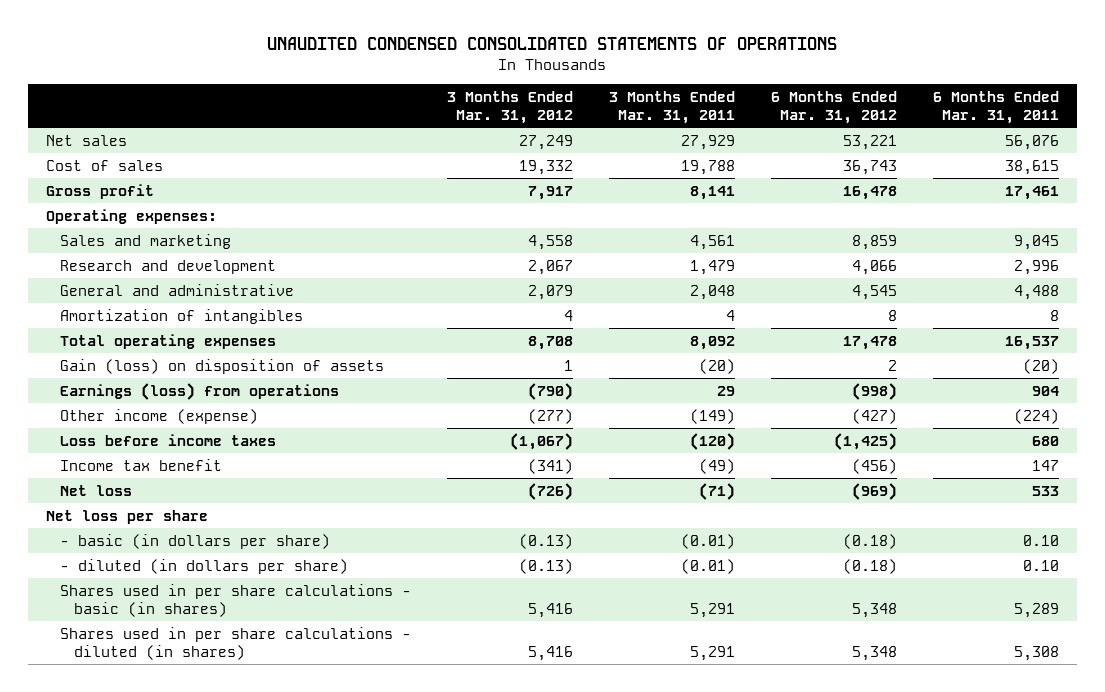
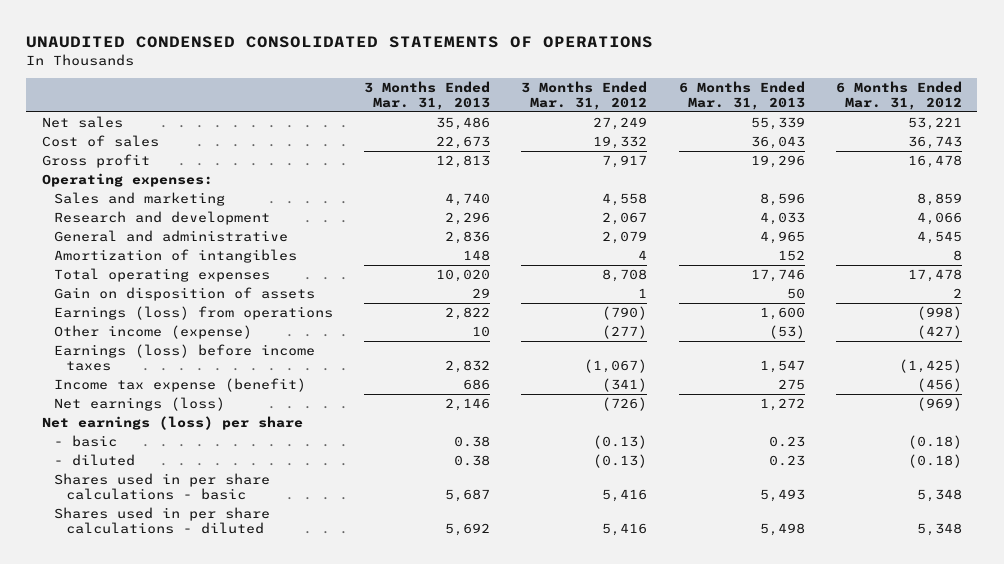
[608,90,735,124] 3 Months Ended Mar. 31, 2011 -> none
[932,90,1059,124] 6 Months Ended Mar. 31, 2011 -> none
none -> [364,80,491,111] 3 Months Ended Mar. 31, 2013
none -> [678,80,805,111] 6 Months Ended Mar. 31, 2013
[59,358,384,374] Gain (loss) on disposition of assets -> [53,287,315,302] Gain on disposition of assets
[59,433,276,446] Loss before income taxes -> [53,344,315,372] Earnings (loss) before income taxes
[59,458,222,471] Income tax benefit -> [53,378,306,393] Income tax expense (benefit)
[59,484,132,496] Net loss -> [53,397,225,412] Net earnings (loss)
[45,509,208,524] Net loss per share -> [41,416,303,431] Net earnings (loss) per share
[59,533,330,549] - basic (in dollars per share) -> [53,435,117,448] - basic
[59,558,348,574] - diluted (in dollars per share) -> [53,454,135,467] - diluted
[59,583,411,617] Shares used in per share calculations - basic (in shares) -> [53,473,270,501] Shares used in per share calculations - basic
[59,626,411,660] Shares used in per share calculations - diluted (in shares) -> [53,507,270,535] Shares used in per share calculations - diluted

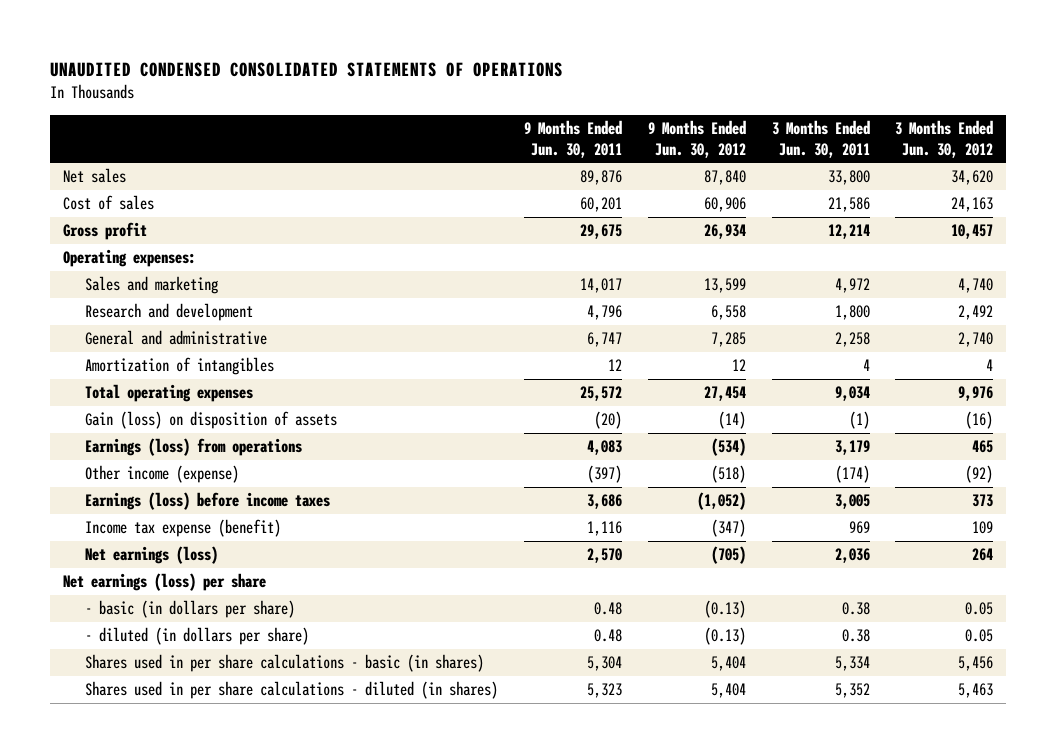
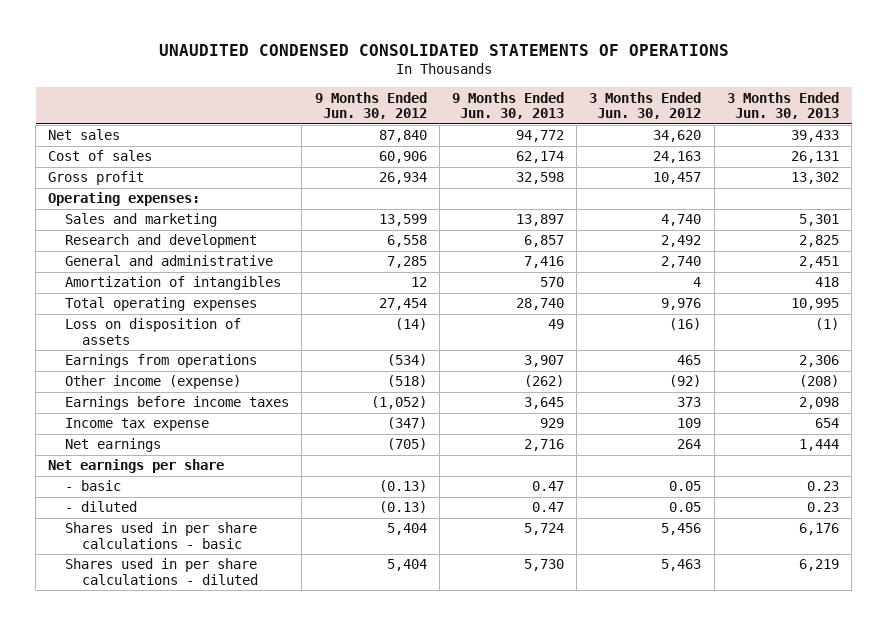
[523,120,622,158] 9 Months Ended Jun. 30, 2011 -> none
[771,120,870,158] 3 Months Ended Jun. 30, 2011 -> none
none -> [452,91,565,120] 9 Months Ended Jun. 30, 2013
none -> [726,91,839,120] 3 Months Ended Jun. 30, 2013
[85,411,338,430] Gain (loss) on disposition of assets -> [65,318,242,345] Loss on disposition of assets
[85,438,303,457] Earnings (loss) from operations -> [65,354,258,369] Earnings from operations
[85,492,331,511] Earnings (loss) before income taxes -> [65,396,290,411] Earnings before income taxes
[85,519,282,538] Income tax expense (benefit) -> [65,418,210,432] Income tax expense
[85,546,219,565] Net earnings (loss) -> [65,438,162,453] Net earnings
[63,573,267,592] Net earnings (loss) per share -> [48,459,225,474] Net earnings per share
[85,600,296,619] - basic (in dollars per share) -> [65,480,122,492] - basic
[85,627,310,646] - diluted (in dollars per share) -> [65,501,138,513] - diluted
[85,654,485,673] Shares used in per share calculations - basic (in shares) -> [65,522,258,549] Shares used in per share calculations - basic
[85,681,499,700] Shares used in per share calculations - diluted (in shares) -> [65,558,258,585] Shares used in per share calculations - diluted

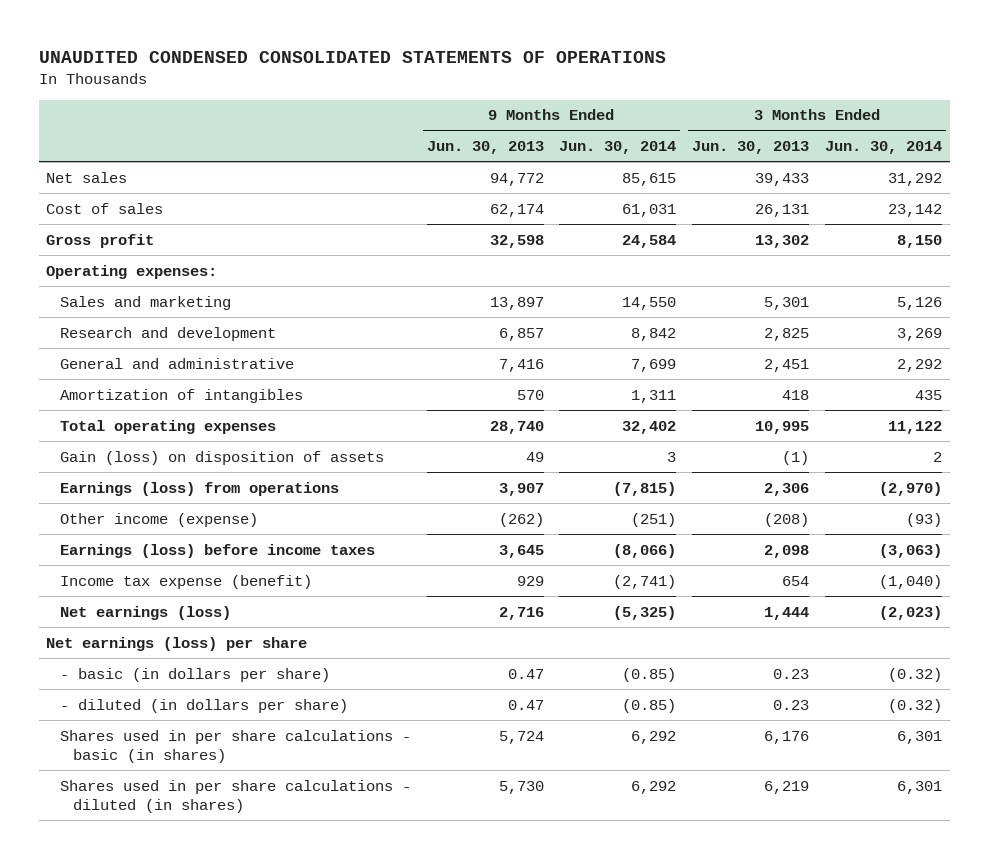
[314,91,427,120] 9 Months Ended Jun. 30, 2012 -> none
[589,91,702,120] 3 Months Ended Jun. 30, 2012 -> none
none -> [559,141,677,155] Jun. 30, 2014
none -> [824,141,942,155] Jun. 30, 2014
[65,318,242,345] Loss on disposition of assets -> [59,450,384,465] Gain (loss) on disposition of assets
[65,354,258,369] Earnings from operations -> [59,481,339,496] Earnings (loss) from operations
[65,396,290,411] Earnings before income taxes -> [59,543,375,558] Earnings (loss) before income taxes
[65,418,210,432] Income tax expense -> [59,574,312,589] Income tax expense (benefit)
[65,438,162,453] Net earnings -> [59,605,231,620] Net earnings (loss)
[48,459,225,474] Net earnings per share -> [46,636,308,651] Net earnings (loss) per share
[65,480,122,492] - basic -> [59,667,330,682] - basic (in dollars per share)
[65,501,138,513] - diluted -> [59,698,348,713] - diluted (in dollars per share)
[65,522,258,549] Shares used in per share calculations - basic -> [59,729,411,764] Shares used in per share calculations - basic (in shares)
[65,558,258,585] Shares used in per share calculations - diluted -> [59,779,411,814] Shares used in per share calculations - diluted (in shares)

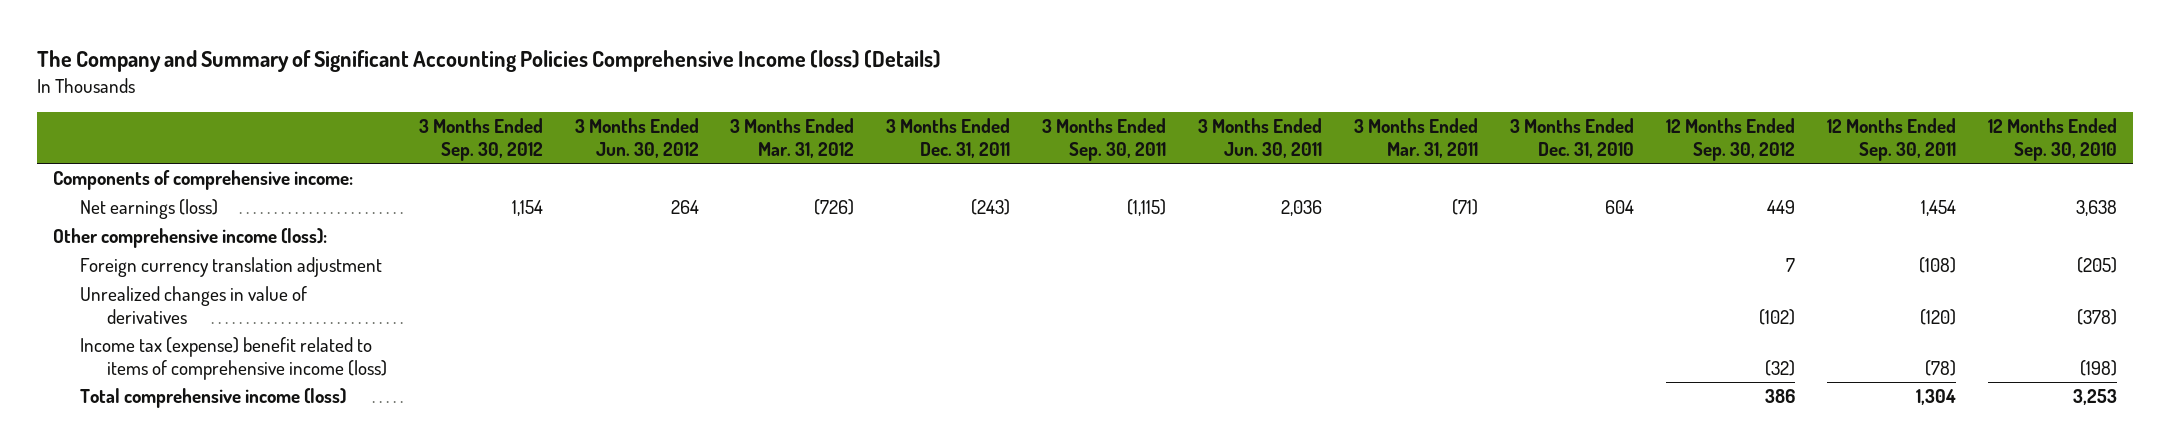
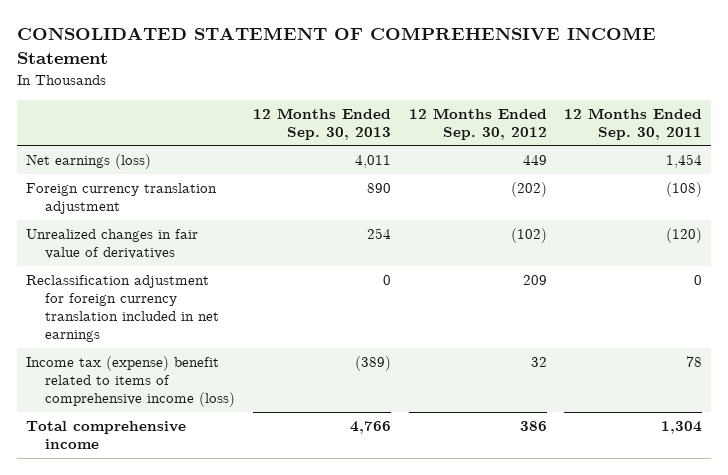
[37,50,942,73] The Company and Summary of Significant Accounting Policies Comprehensive Income (loss) (Details) -> [16,27,656,65] CONSOLIDATED STATEMENT OF COMPREHENSIVE INCOME Statement
[418,118,543,161] 3 Months Ended Sep. 30, 2012 -> none
[574,118,699,158] 3 Months Ended Jun. 30, 2012 -> none
[730,118,855,158] 3 Months Ended Mar. 31, 2012 -> none
[886,118,1011,158] 3 Months Ended Dec. 31, 2011 -> none
[1042,118,1167,161] 3 Months Ended Sep. 30, 2011 -> none
[1198,118,1323,158] 3 Months Ended Jun. 30, 2011 -> none
[1354,118,1479,158] 3 Months Ended Mar. 31, 2011 -> none
[1510,118,1635,158] 3 Months Ended Dec. 31, 2010 -> none
[1987,118,2117,161] 12 Months Ended Sep. 30, 2010 -> none
none -> [252,107,391,140] 12 Months Ended Sep. 30, 2013
[53,170,354,191] Components of comprehensive income: -> none
[53,228,328,249] Other comprehensive income (loss): -> none
[1786,258,1796,273] 7 -> [510,182,547,198] (202)
[80,286,308,324] Unrealized changes in value of derivatives -> [25,229,198,260] Unrealized changes in fair value of derivatives
none -> [25,275,220,343] Reclassification adjustment for foreign currency translation included in net earnings
[1765,359,1796,376] (32) -> [530,357,547,368] 32
[1925,359,1957,376] (78) -> [686,356,703,368] 78
[80,388,347,409] Total comprehensive income (loss) -> [25,421,186,450] Total comprehensive income

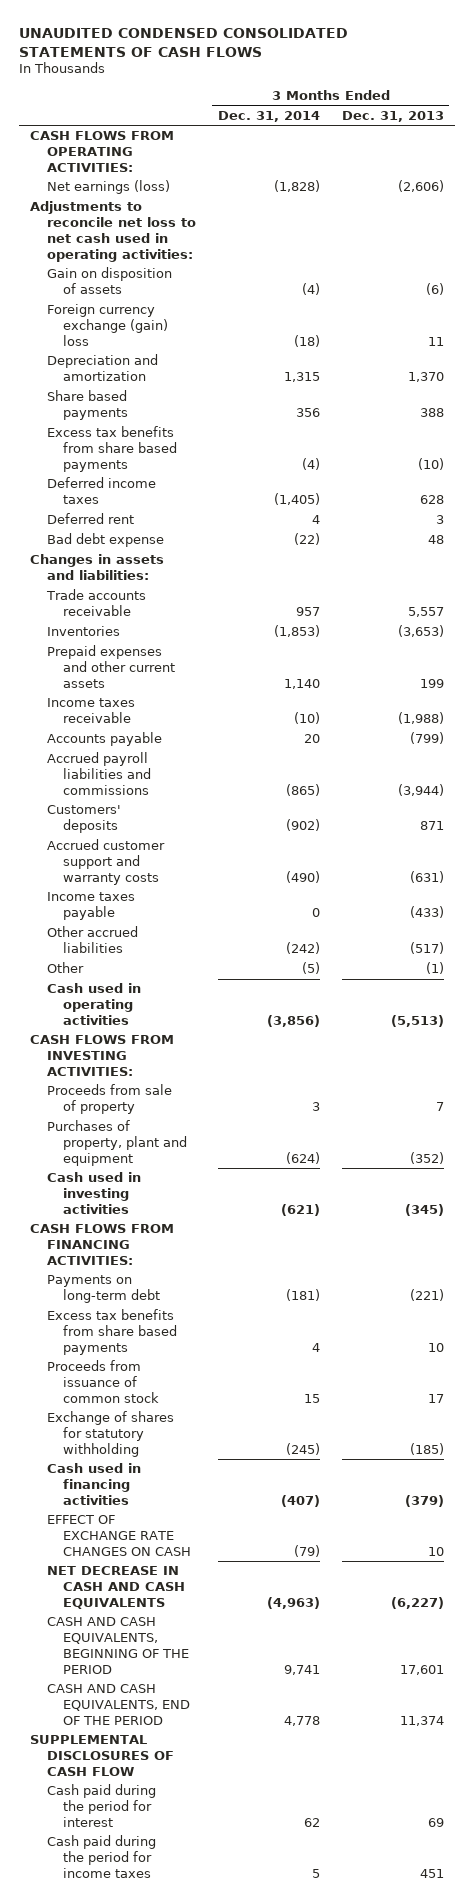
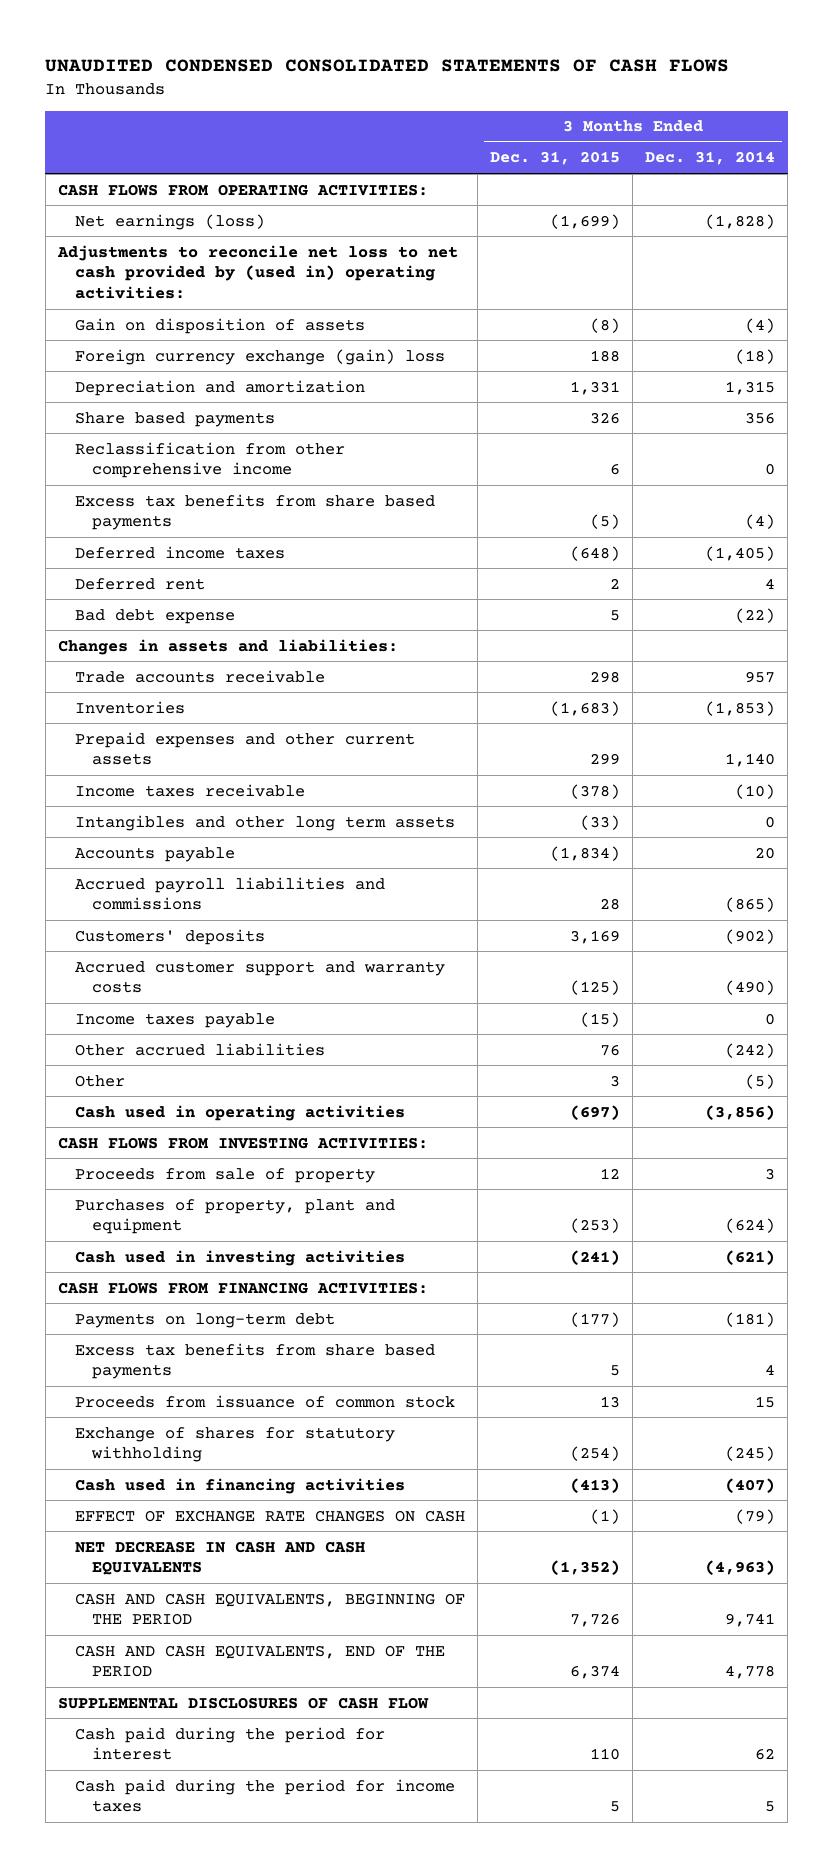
[341,110,444,122] Dec. 31, 2013 -> none
none -> [490,151,621,166] Dec. 31, 2015
[29,201,196,262] Adjustments to reconcile net loss to net cash used in operating activities: -> [56,244,458,300] Adjustments to reconcile net loss to net cash provided by (used in) operating activities:
none -> [74,441,345,479] Reclassification from other comprehensive income
none -> [74,814,455,831] Intangibles and other long term assets

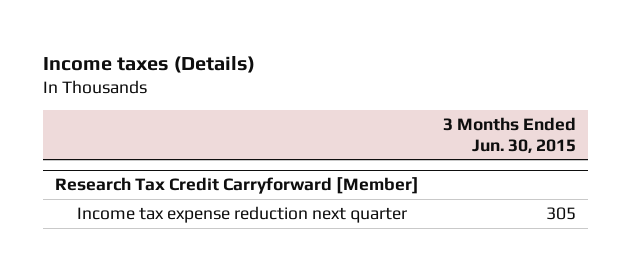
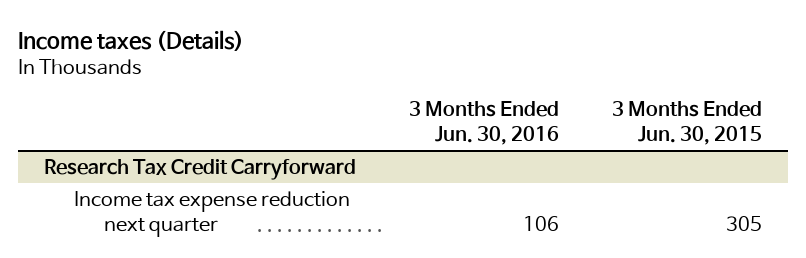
none -> [408,101,559,146] 3 Months Ended Jun. 30, 2016
[54,177,419,195] Research Tax Credit Carryforward [Member] -> [44,158,357,180] Research Tax Credit Carryforward

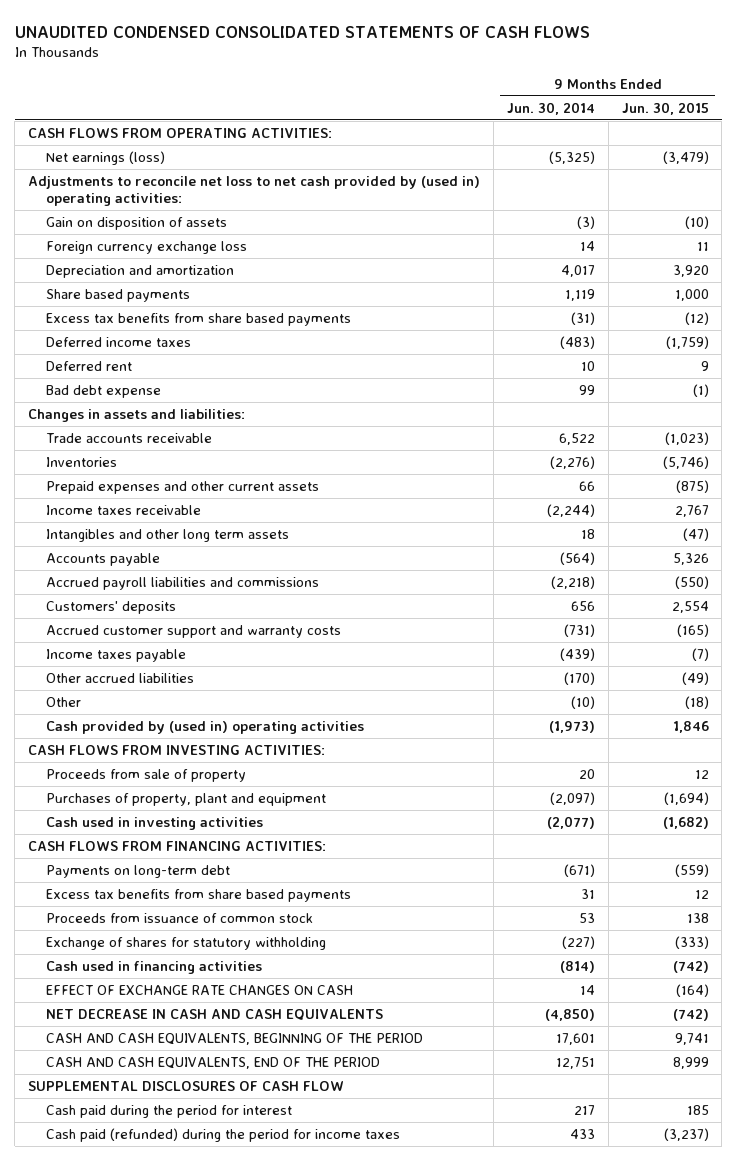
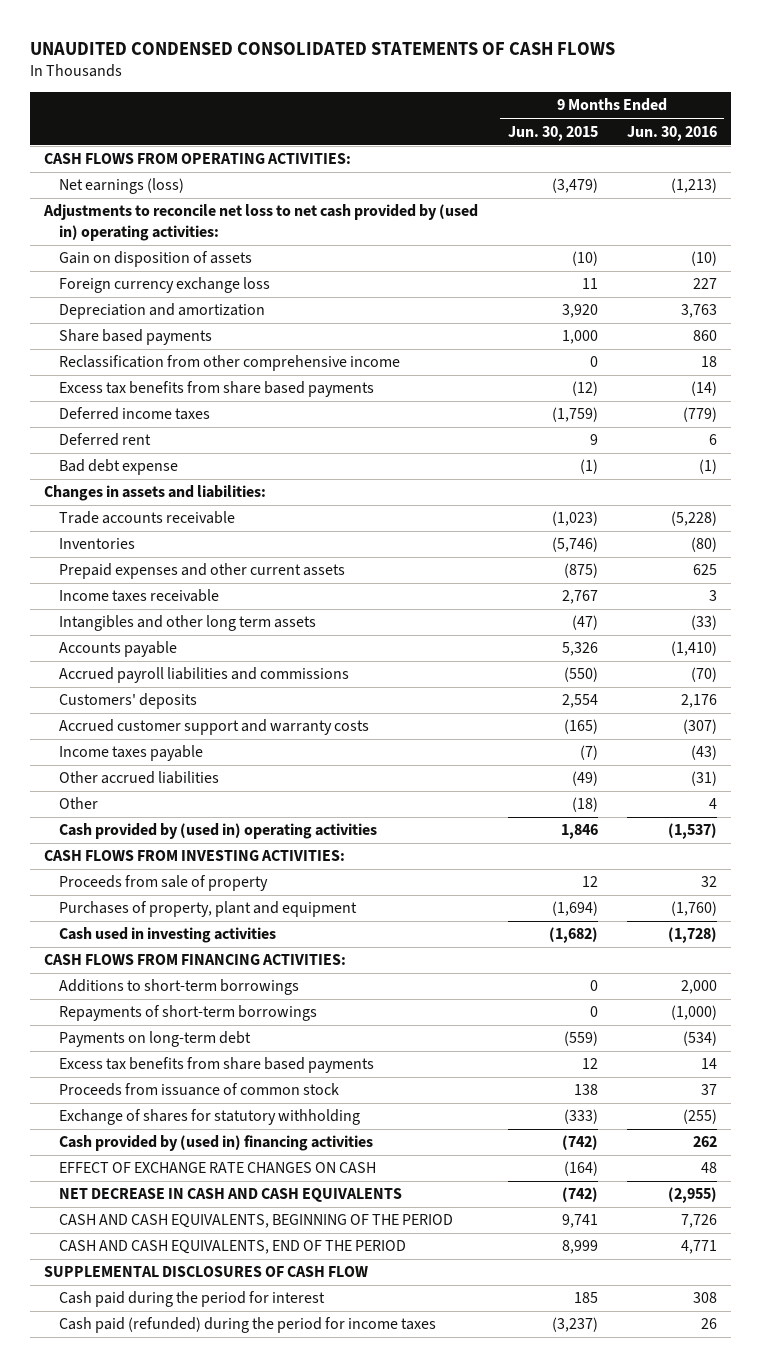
[506,101,595,115] Jun. 30, 2014 -> none
none -> [626,125,717,141] Jun. 30, 2016
none -> [58,355,400,372] Reclassification from other comprehensive income
none -> [58,979,299,996] Additions to short-term borrowings
none -> [58,1005,317,1022] Repayments of short-term borrowings
[45,960,262,974] Cash used in financing activities -> [58,1135,373,1152] Cash provided by (used in) financing activities

